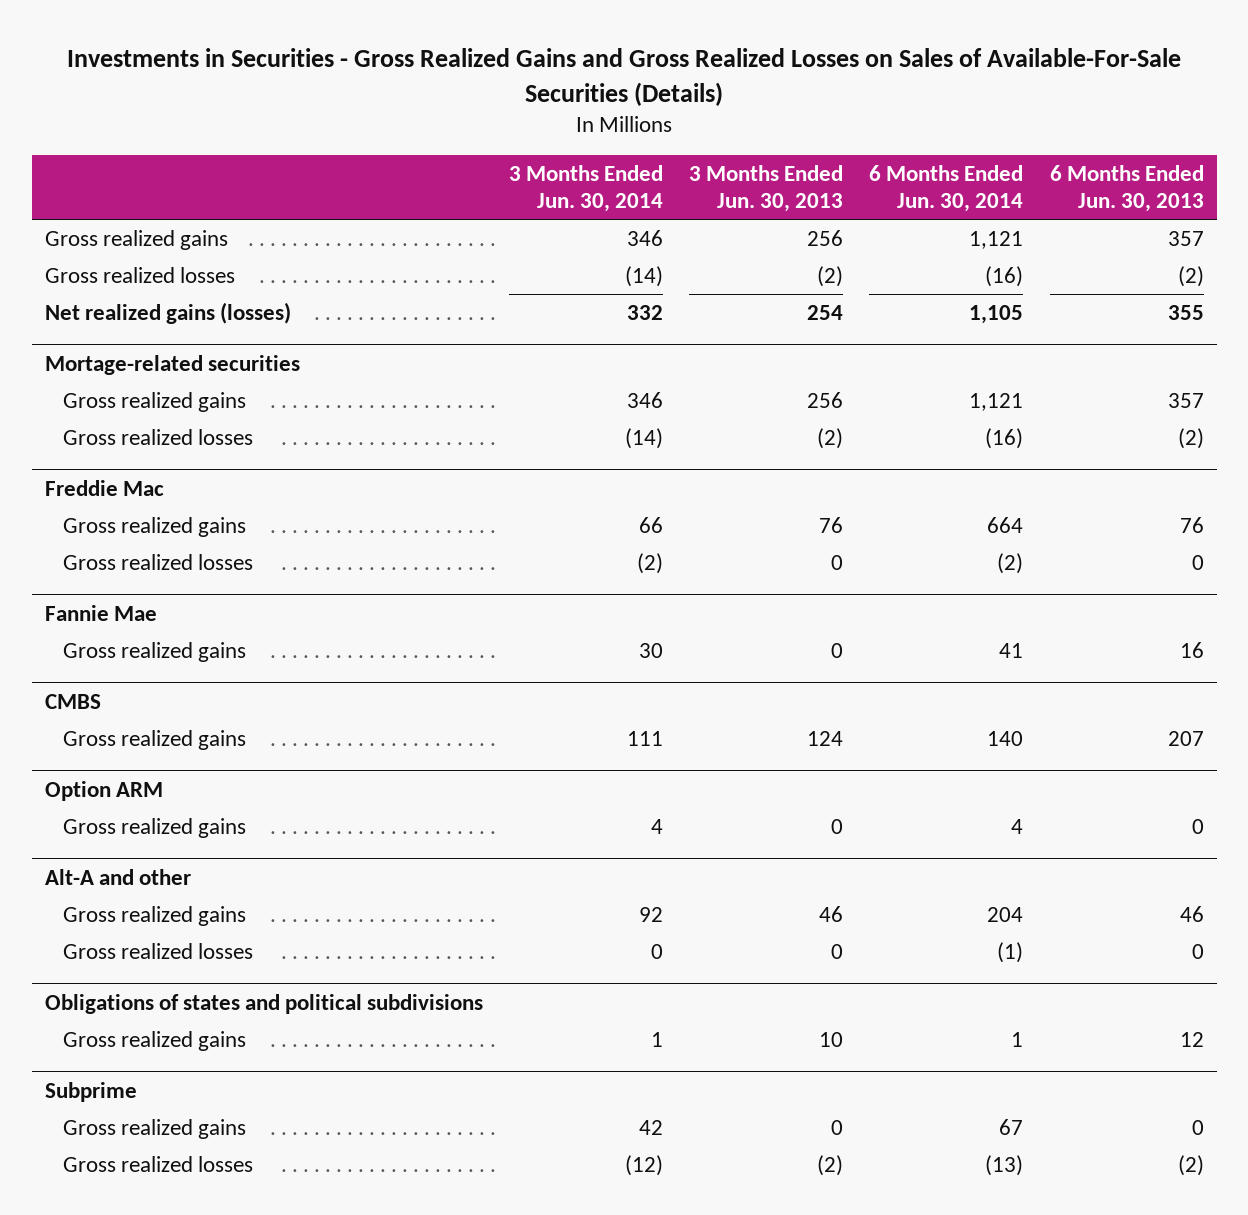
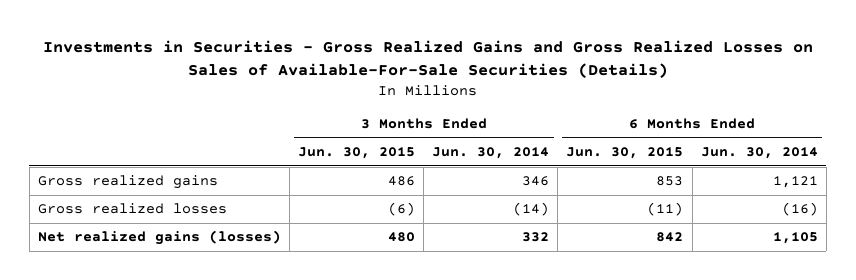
[689,164,844,213] 3 Months Ended Jun. 30, 2013 -> none
[1049,164,1204,213] 6 Months Ended Jun. 30, 2013 -> none
none -> [298,147,416,160] Jun. 30, 2015
none -> [566,147,684,160] Jun. 30, 2015
[44,354,300,375] Mortage-related securities -> none
[62,391,246,412] Gross realized gains -> none
[62,428,253,445] Gross realized losses -> none
[44,479,164,496] Freddie Mac -> none
[62,516,246,537] Gross realized gains -> none
[62,553,253,570] Gross realized losses -> none
[44,604,157,621] Fannie Mae -> none
[62,641,246,662] Gross realized gains -> none
[44,693,101,709] CMBS -> none
[62,729,246,750] Gross realized gains -> none
[44,780,163,801] Option ARM -> none
[62,817,246,838] Gross realized gains -> none
[44,868,191,885] Alt-A and other -> none
[62,905,246,926] Gross realized gains -> none
[62,942,253,959] Gross realized losses -> none
[44,993,483,1014] Obligations of states and political subdivisions -> none
[62,1030,246,1051] Gross realized gains -> none
[44,1081,137,1102] Subprime -> none
[62,1118,246,1139] Gross realized gains -> none
[62,1155,253,1172] Gross realized losses -> none

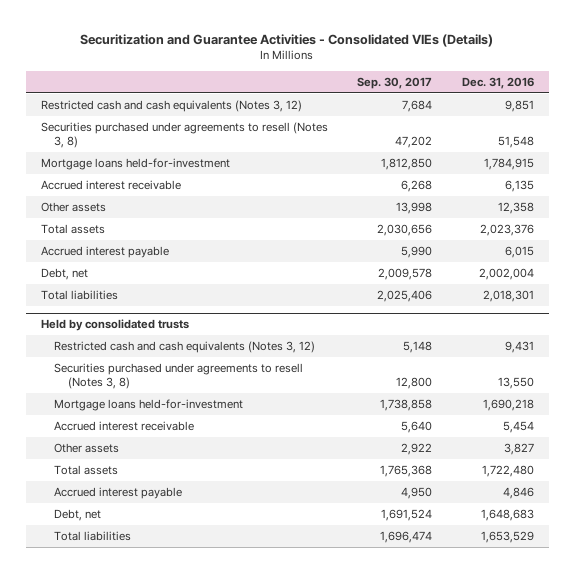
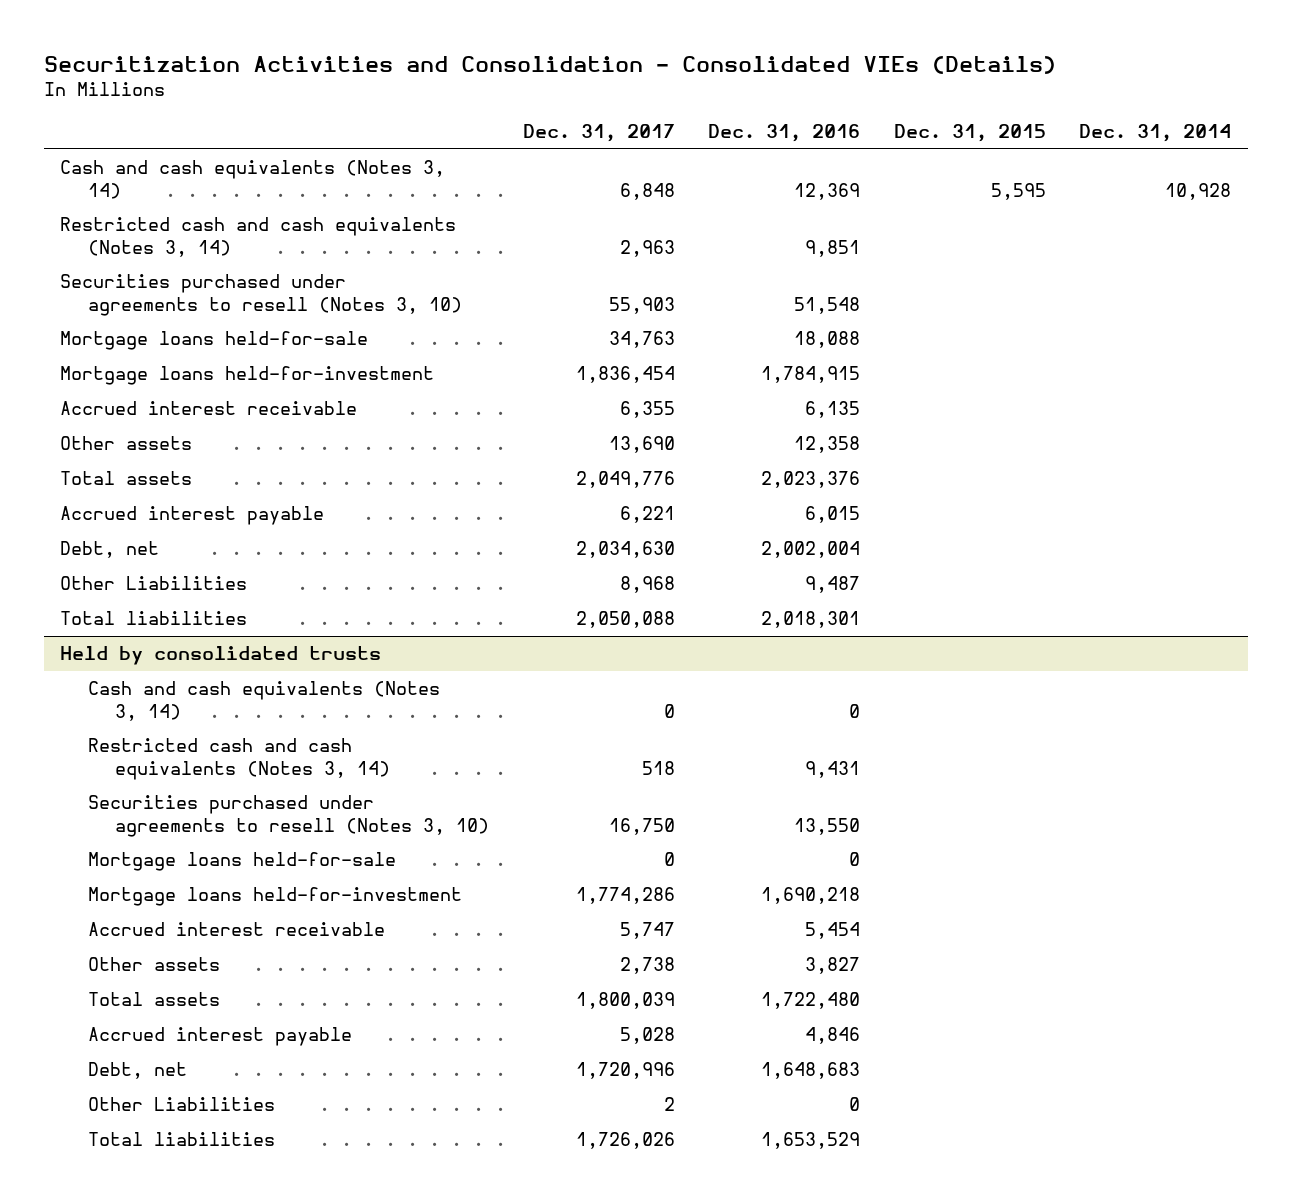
[80,33,494,47] Securitization and Guarantee Activities - Consolidated VIEs (Details) -> [43,55,1056,74] Securitization Activities and Consolidation - Consolidated VIEs (Details)
[357,76,433,89] Sep. 30, 2017 -> none
none -> [522,124,675,143] Dec. 31, 2017
none -> [893,124,1046,143] Dec. 31, 2015
none -> [1079,124,1232,143] Dec. 31, 2014
none -> [60,160,446,199] Cash and cash equivalents (Notes 3, 14)
[40,100,302,113] Restricted cash and cash equivalents (Notes 3, 12) -> [60,217,457,257] Restricted cash and cash equivalents (Notes 3, 14)
[40,122,328,149] Securities purchased under agreements to resell (Notes 3, 8) -> [60,274,462,316] Securities purchased under agreements to resell (Notes 3, 10)
none -> [60,331,369,351] Mortgage loans held-for-sale
none -> [60,576,248,591] Other Liabilities
none -> [87,681,440,721] Cash and cash equivalents (Notes 3, 14)
[54,341,316,354] Restricted cash and cash equivalents (Notes 3, 12) -> [87,738,390,780] Restricted cash and cash equivalents (Notes 3, 14)
[54,363,304,390] Securities purchased under agreements to resell (Notes 3, 8) -> [87,795,489,837] Securities purchased under agreements to resell (Notes 3, 10)
none -> [87,852,396,872] Mortgage loans held-for-sale
none -> [87,1097,275,1112] Other Liabilities

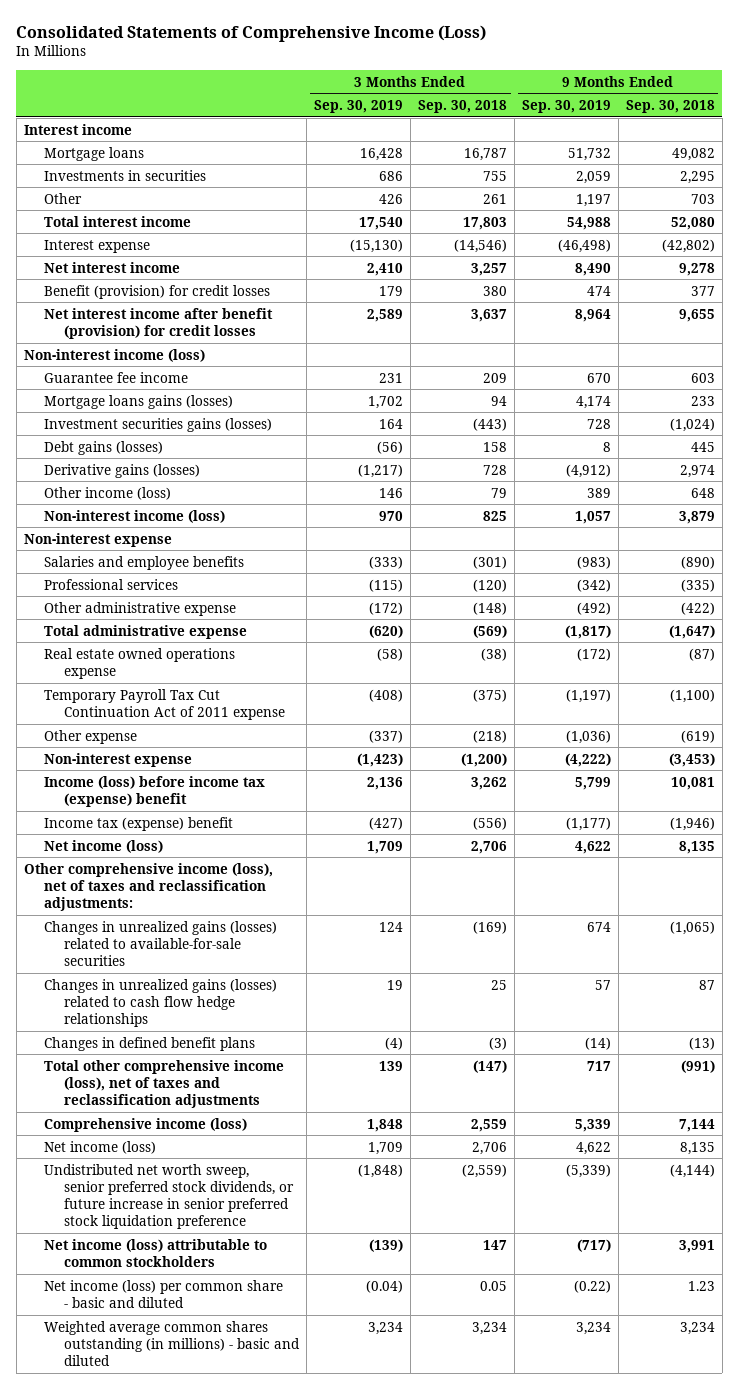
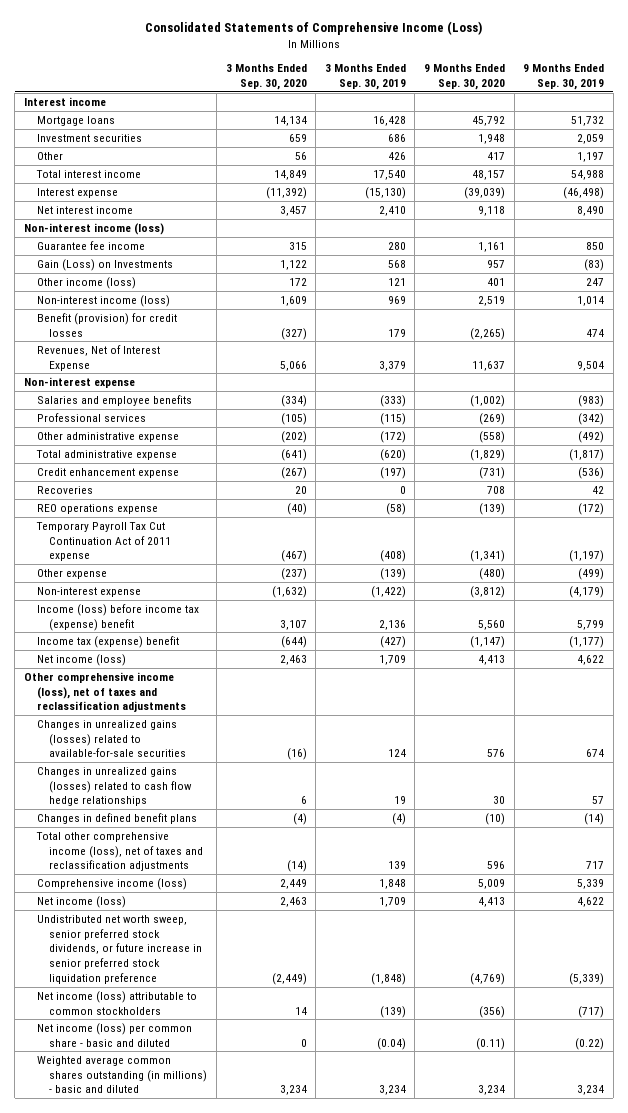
[417,100,507,114] Sep. 30, 2018 -> none
[625,100,715,114] Sep. 30, 2018 -> none
none -> [225,64,307,90] 3 Months Ended Sep. 30, 2020
none -> [423,64,505,90] 9 Months Ended Sep. 30, 2020
[43,169,206,181] Investments in securities -> [36,133,142,142] Investment securities
[43,307,273,339] Net interest income after benefit (provision) for credit losses -> none
[43,394,233,409] Mortgage loans gains (losses) -> none
[43,440,163,455] Debt gains (losses) -> none
[43,463,200,478] Derivative gains (losses) -> none
[378,372,403,383] 231 -> [387,241,406,250] 280
[586,372,611,383] 670 -> [586,241,605,250] 850
[43,417,272,432] Investment securities gains (losses) -> [36,258,173,271] Gain (Loss) on Investments
[378,418,403,429] 164 -> [387,259,406,268] 568
[586,418,611,429] 728 -> [584,258,605,271] (83)
[378,487,403,498] 146 -> [387,277,406,286] 121
[586,487,611,498] 389 -> [586,277,605,286] 247
[378,510,403,521] 970 -> [387,295,406,304] 969
[574,510,611,524] 1,057 -> [577,295,605,306] 1,014
[43,284,270,299] Benefit (provision) for credit losses -> [36,312,177,337] Benefit (provision) for credit losses
none -> [36,344,160,371] Revenues, Net of Interest Expense
none -> [36,467,179,478] Credit enhancement expense
none -> [36,485,93,494] Recoveries
[43,647,235,679] Real estate owned operations expense -> [36,503,158,514] REO operations expense
[368,729,403,743] (337) -> [379,567,406,580] (139)
[565,729,611,744] (1,036) -> [578,567,605,580] (499)
[356,752,403,767] (1,423) -> [370,585,406,598] (1,422)
[564,752,611,767] (4,222) -> [569,585,605,598] (4,179)
[23,862,273,912] Other comprehensive income (loss), net of taxes and reclassification adjustments: -> [23,671,186,713] Other comprehensive income (loss), net of taxes and reclassification adjustments

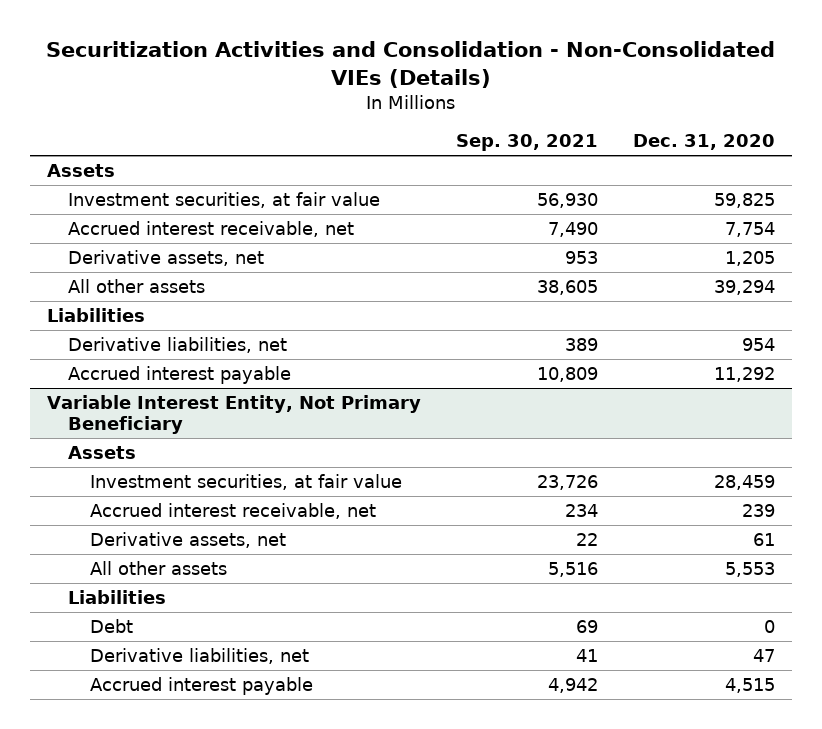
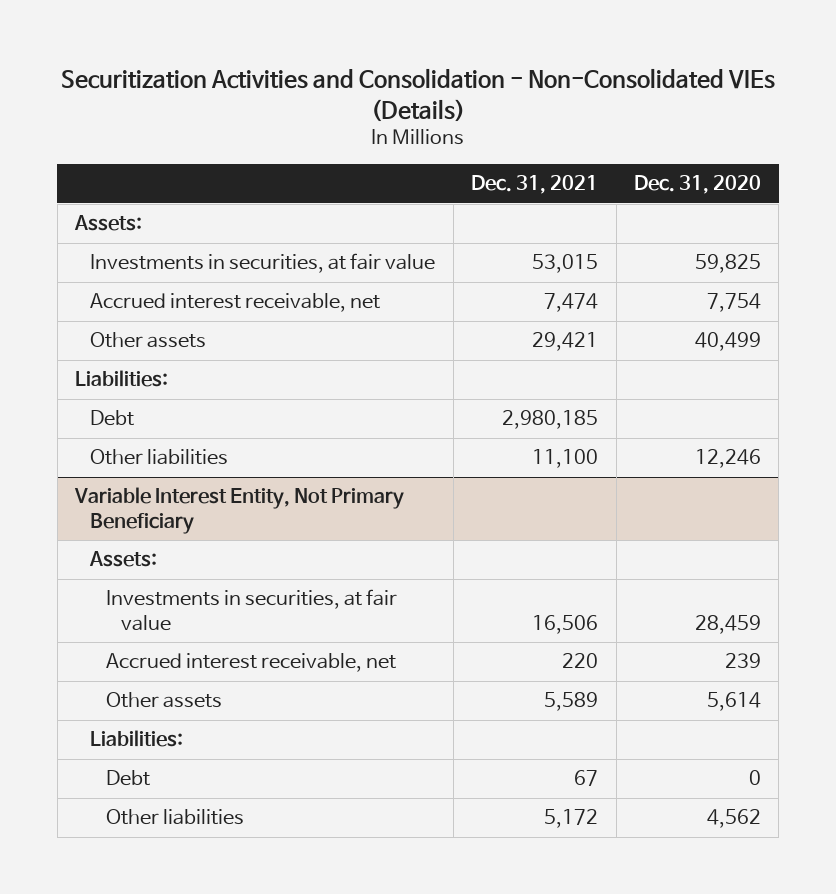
[455,134,598,152] Sep. 30, 2021 -> none
none -> [471,175,599,195] Dec. 31, 2021
[47,163,116,177] Assets -> [74,215,143,232] Assets:
[68,191,381,208] Investment securities, at fair value -> [90,253,436,274] Investments in securities, at fair value
[68,249,265,266] Derivative assets, net -> none
[68,336,288,353] Derivative liabilities, net -> none
[68,365,292,384] Accrued interest payable -> none
[68,278,206,293] All other assets -> [90,332,207,349] Other assets
[713,279,775,295] 39,294 -> [694,332,761,352] 40,499
[47,307,146,322] Liabilities -> [75,370,169,388] Liabilities:
none -> [90,410,135,427] Debt
none -> [90,449,229,466] Other liabilities
[68,445,137,459] Assets -> [89,551,158,568] Assets:
[89,473,402,490] Investment securities, at fair value -> [105,589,397,631] Investments in securities, at fair value
[89,531,286,548] Derivative assets, net -> none
[89,560,227,575] All other assets -> [105,692,222,709] Other assets
[724,561,775,577] 5,553 -> [706,692,761,712] 5,614
[68,589,167,604] Liabilities -> [90,730,184,748] Liabilities:
[89,647,309,664] Derivative liabilities, net -> none
[89,676,313,695] Accrued interest payable -> none
none -> [105,809,244,826] Other liabilities

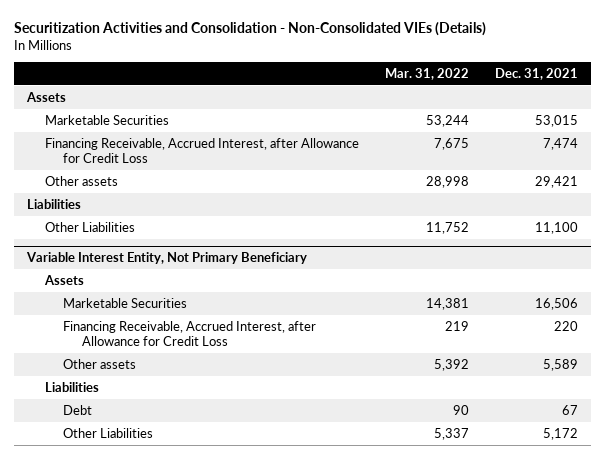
[633,175,761,195] Dec. 31, 2020 -> none
none -> [385,68,470,81] Mar. 31, 2022
[74,215,143,232] Assets: -> [26,91,67,102] Assets
[90,253,436,274] Investments in securities, at fair value -> [45,114,170,125] Marketable Securities
[90,293,381,313] Accrued interest receivable, net -> [45,137,360,163] Financing Receivable, Accrued Interest, after Allowance for Credit Loss
[90,410,135,427] Debt -> none
[75,370,169,388] Liabilities: -> [27,198,82,209] Liabilities
[90,449,229,466] Other liabilities -> [45,221,136,232] Other Liabilities
[105,653,396,673] Accrued interest receivable, net -> none
[89,551,158,568] Assets: -> [44,274,85,285] Assets
[105,589,397,631] Investments in securities, at fair value -> [63,297,188,308] Marketable Securities
none -> [63,320,317,346] Financing Receivable, Accrued Interest, after Allowance for Credit Loss
[90,730,184,748] Liabilities: -> [45,381,100,392] Liabilities
[105,809,244,826] Other liabilities -> [63,427,154,438] Other Liabilities

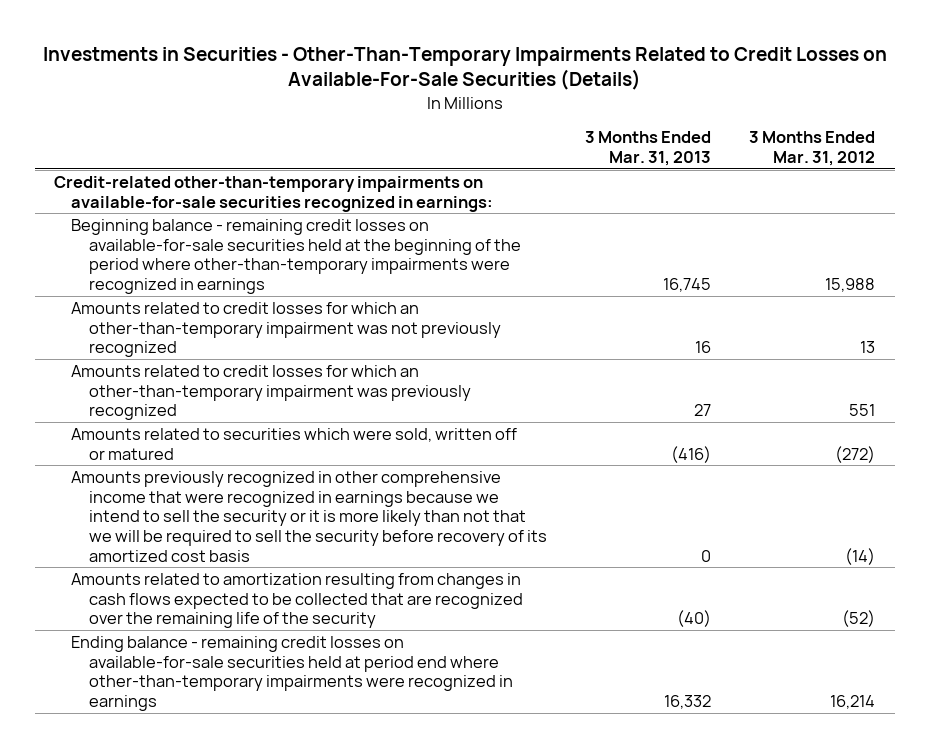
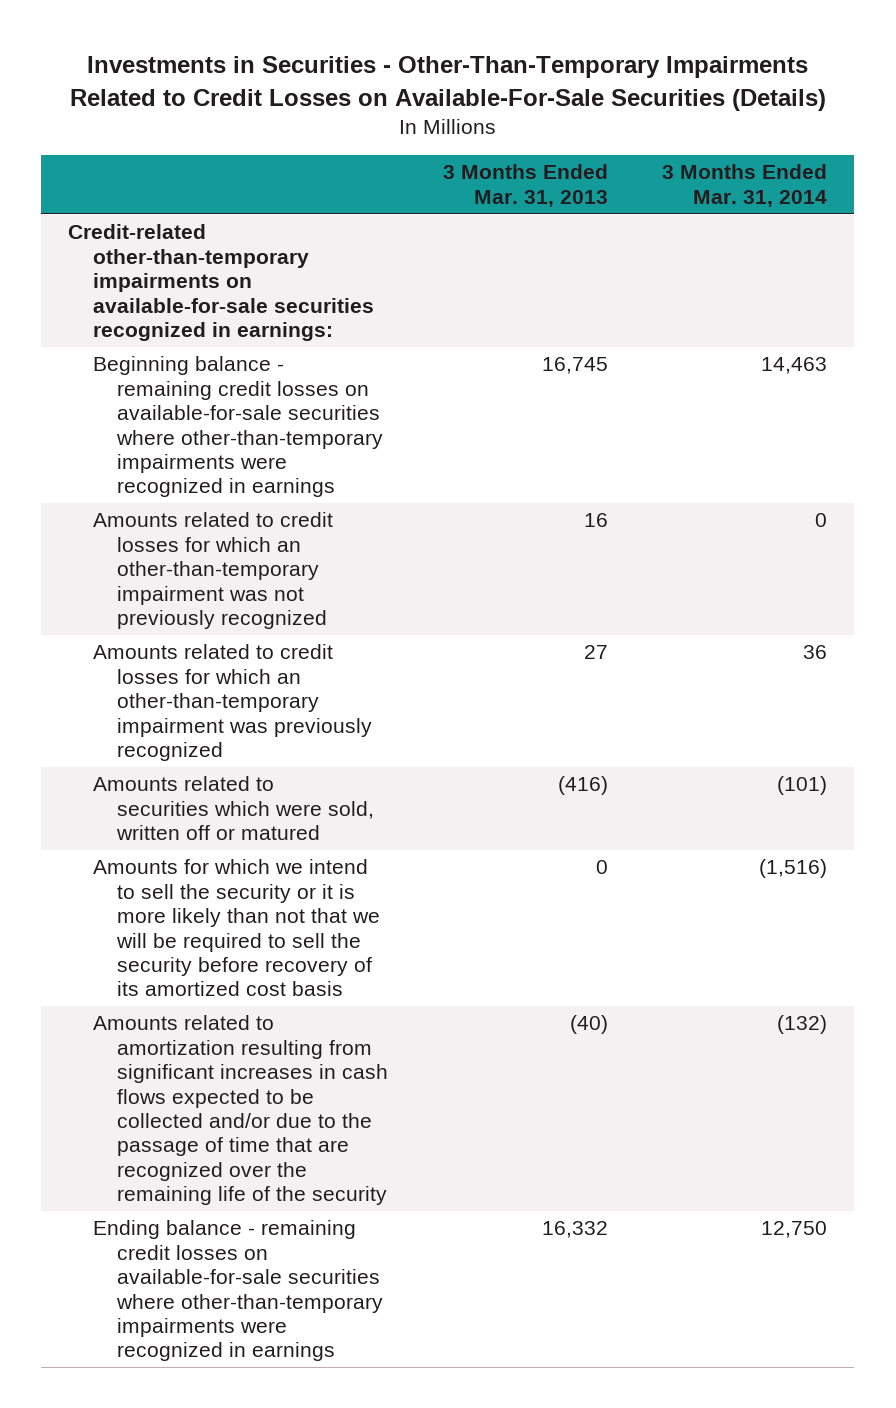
[749,131,876,166] 3 Months Ended Mar. 31, 2012 -> none
none -> [662,164,828,207] 3 Months Ended Mar. 31, 2014
[71,218,521,294] Beginning balance - remaining credit losses on available-for-sale securities held at the beginning of the period where other-than-temporary impairments were recognized in earnings -> [92,356,384,498] Beginning balance - remaining credit losses on available-for-sale securities where other-than-temporary impairments were recognized in earnings
[71,470,547,562] Amounts previously recognized in other comprehensive income that were recognized in earnings because we intend to sell the security or it is more likely than not that we will be required to sell the security before recovery of its amortized cost basis -> [92,859,381,997] Amounts for which we intend to sell the security or it is more likely than not that we will be required to sell the security before recovery of its amortized cost basis
[71,572,523,629] Amounts related to amortization resulting from changes in cash flows expected to be collected that are recognized over the remaining life of the security -> [92,1015,389,1206] Amounts related to amortization resulting from significant increases in cash flows expected to be collected and/or due to the passage of time that are recognized over the remaining life of the security
[71,635,513,711] Ending balance - remaining credit losses on available-for-sale securities held at period end where other-than-temporary impairments were recognized in earnings -> [92,1220,384,1362] Ending balance - remaining credit losses on available-for-sale securities where other-than-temporary impairments were recognized in earnings

